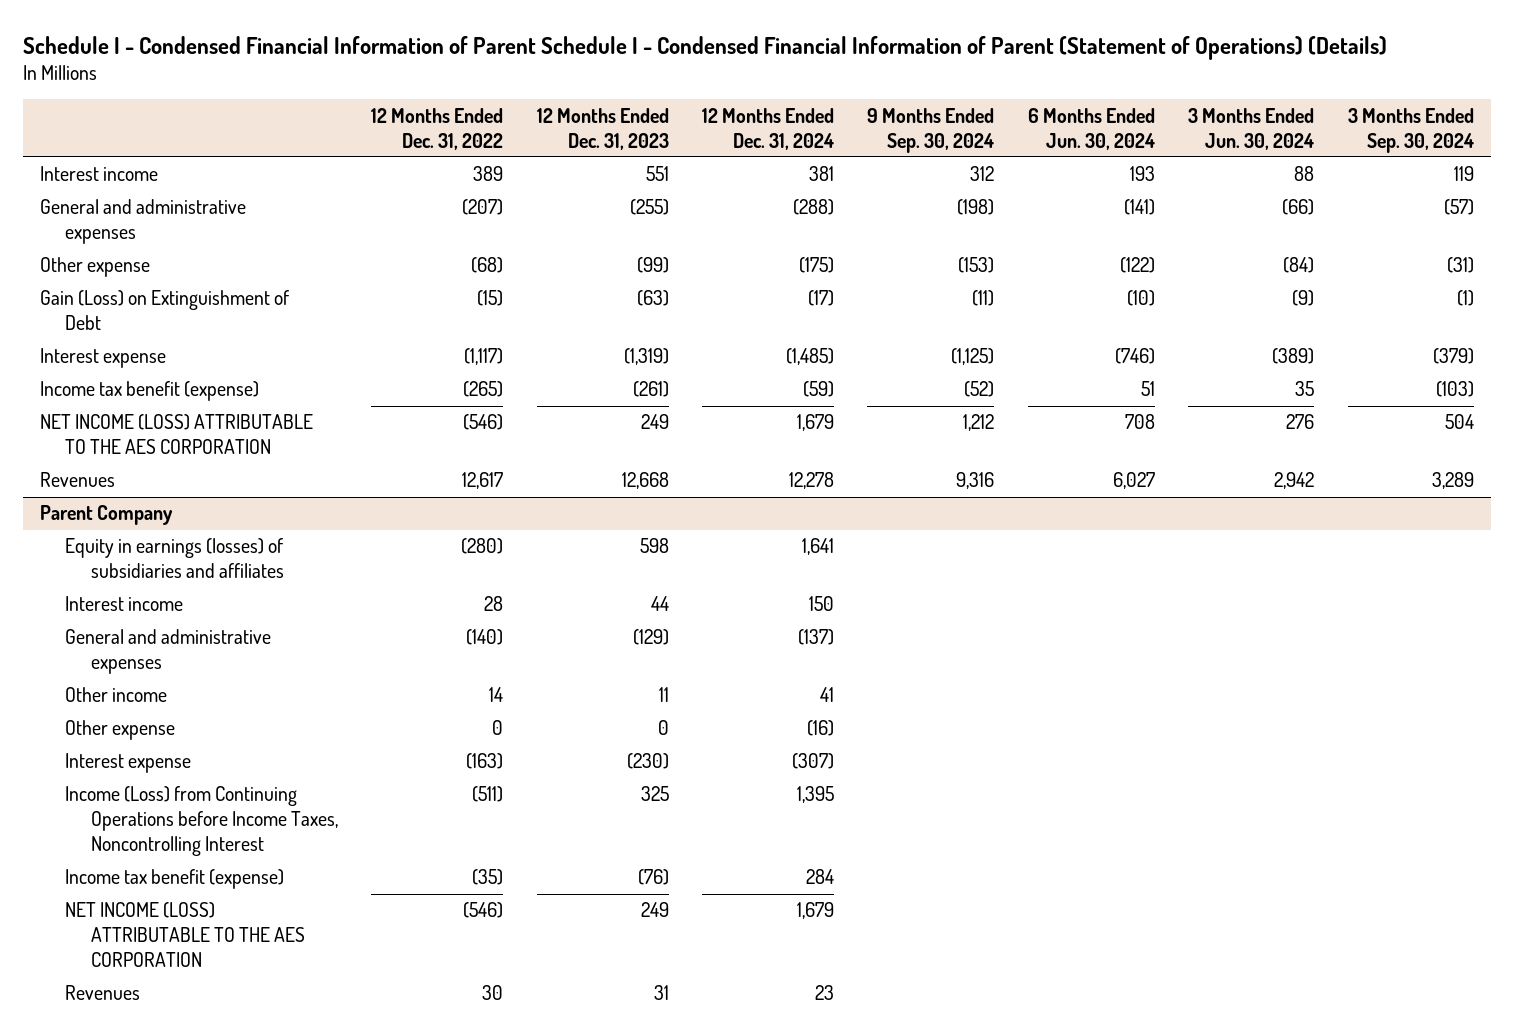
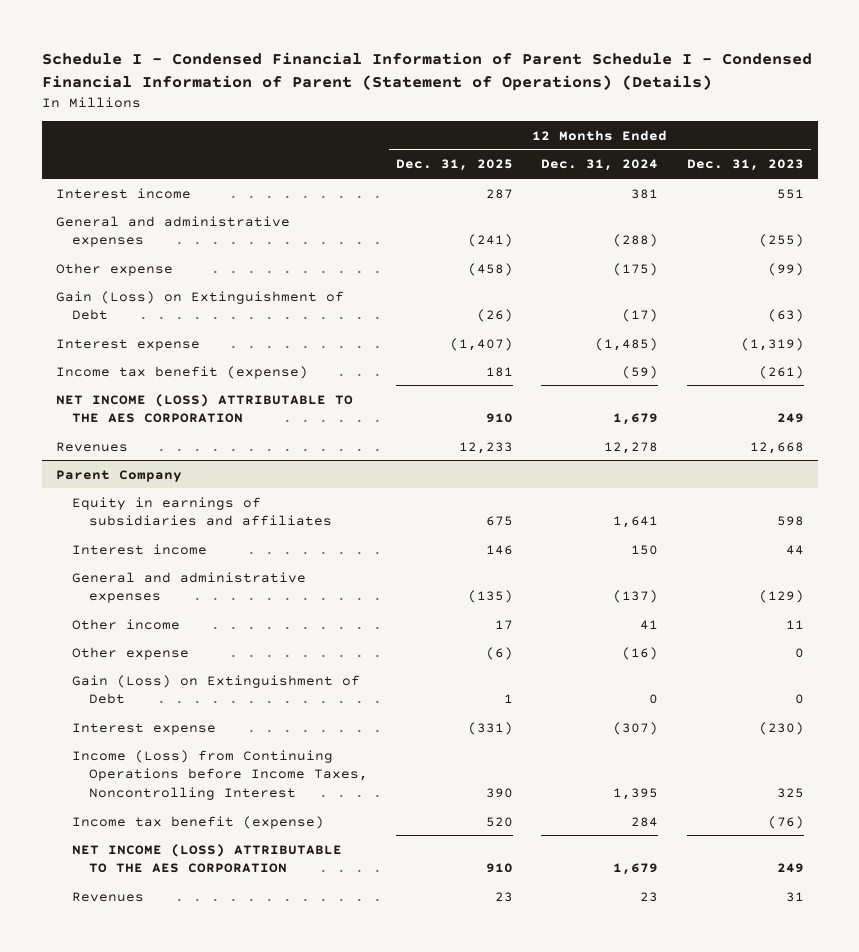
[371,107,504,150] 12 Months Ended Dec. 31, 2022 -> none
[867,107,995,153] 9 Months Ended Sep. 30, 2024 -> none
[1027,107,1155,150] 6 Months Ended Jun. 30, 2024 -> none
[1188,107,1315,150] 3 Months Ended Jun. 30, 2024 -> none
[1347,107,1474,153] 3 Months Ended Sep. 30, 2024 -> none
none -> [396,159,514,172] Dec. 31, 2025
[65,538,284,579] Equity in earnings (losses) of subsidiaries and affiliates -> [72,496,333,527] Equity in earnings of subsidiaries and affiliates
none -> [72,674,361,705] Gain (Loss) on Extinguishment of Debt

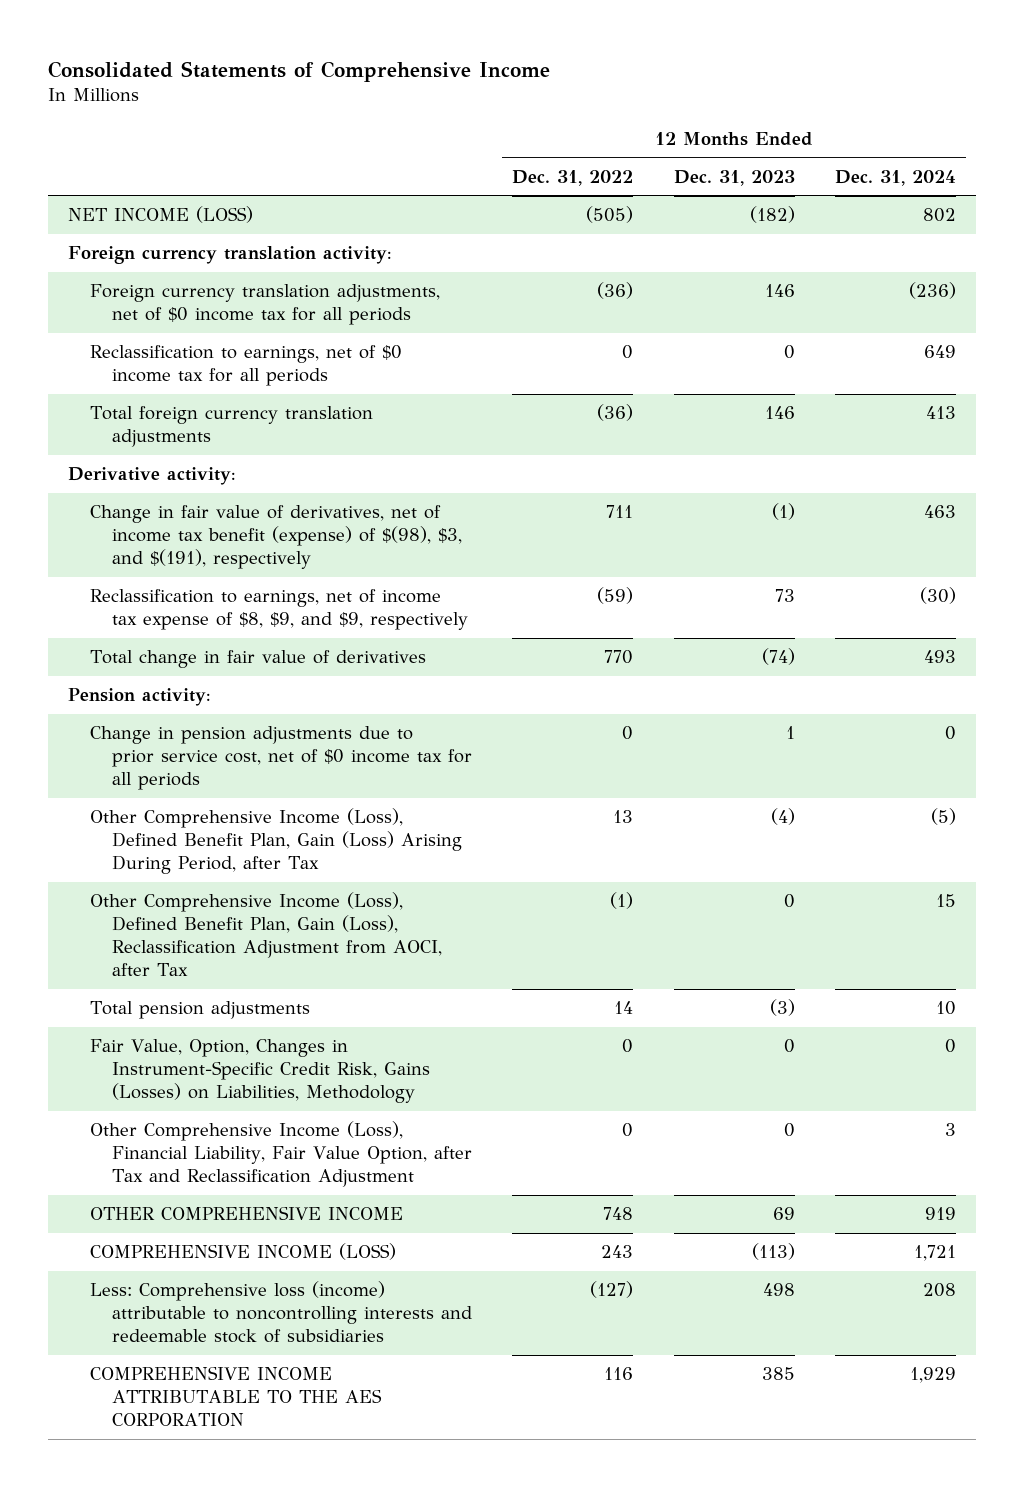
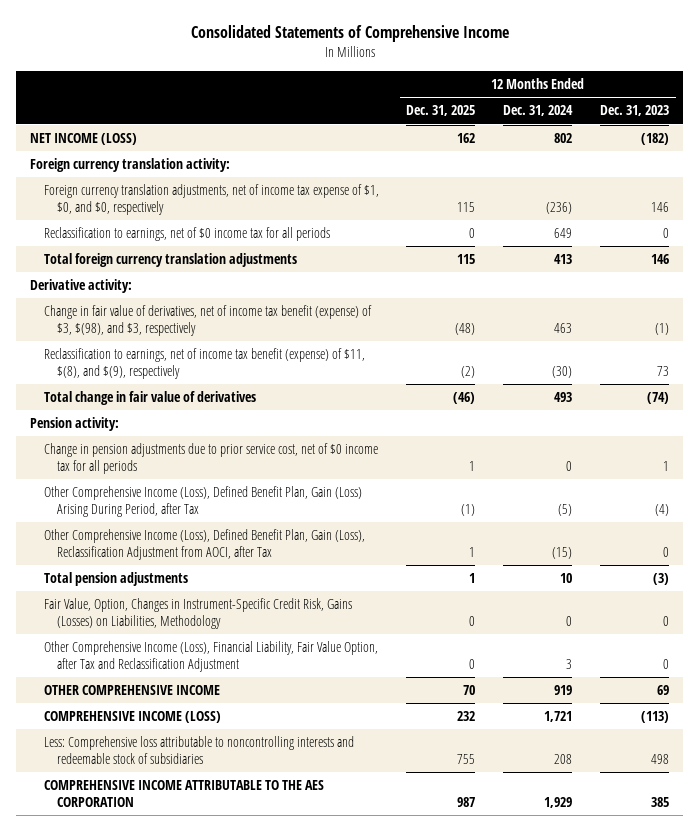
[512,169,634,186] Dec. 31, 2022 -> none
none -> [406,105,476,117] Dec. 31, 2025
[90,284,441,326] Foreign currency translation adjustments, net of $0 income tax for all periods -> [43,184,379,216] Foreign currency translation adjustments, net of income tax expense of $1, $0, and $0, respectively
[90,505,463,570] Change in fair value of derivatives, net of income tax benefit (expense) of $(98), $3, and $(191), respectively -> [43,305,372,337] Change in fair value of derivatives, net of income tax benefit (expense) of $3, $(98), and $3, respectively
[90,589,469,631] Reclassification to earnings, net of income tax expense of $8, $9, and $9, respectively -> [43,348,365,380] Reclassification to earnings, net of income tax benefit (expense) of $11, $(8), and $(9), respectively
[936,894,957,908] 15 -> [552,547,573,560] (15)
[90,1281,473,1344] Less: Comprehensive loss (income) attributable to noncontrolling interests and redeemable stock of subsidiaries -> [43,736,354,765] Less: Comprehensive loss attributable to noncontrolling interests and redeemable stock of subsidiaries

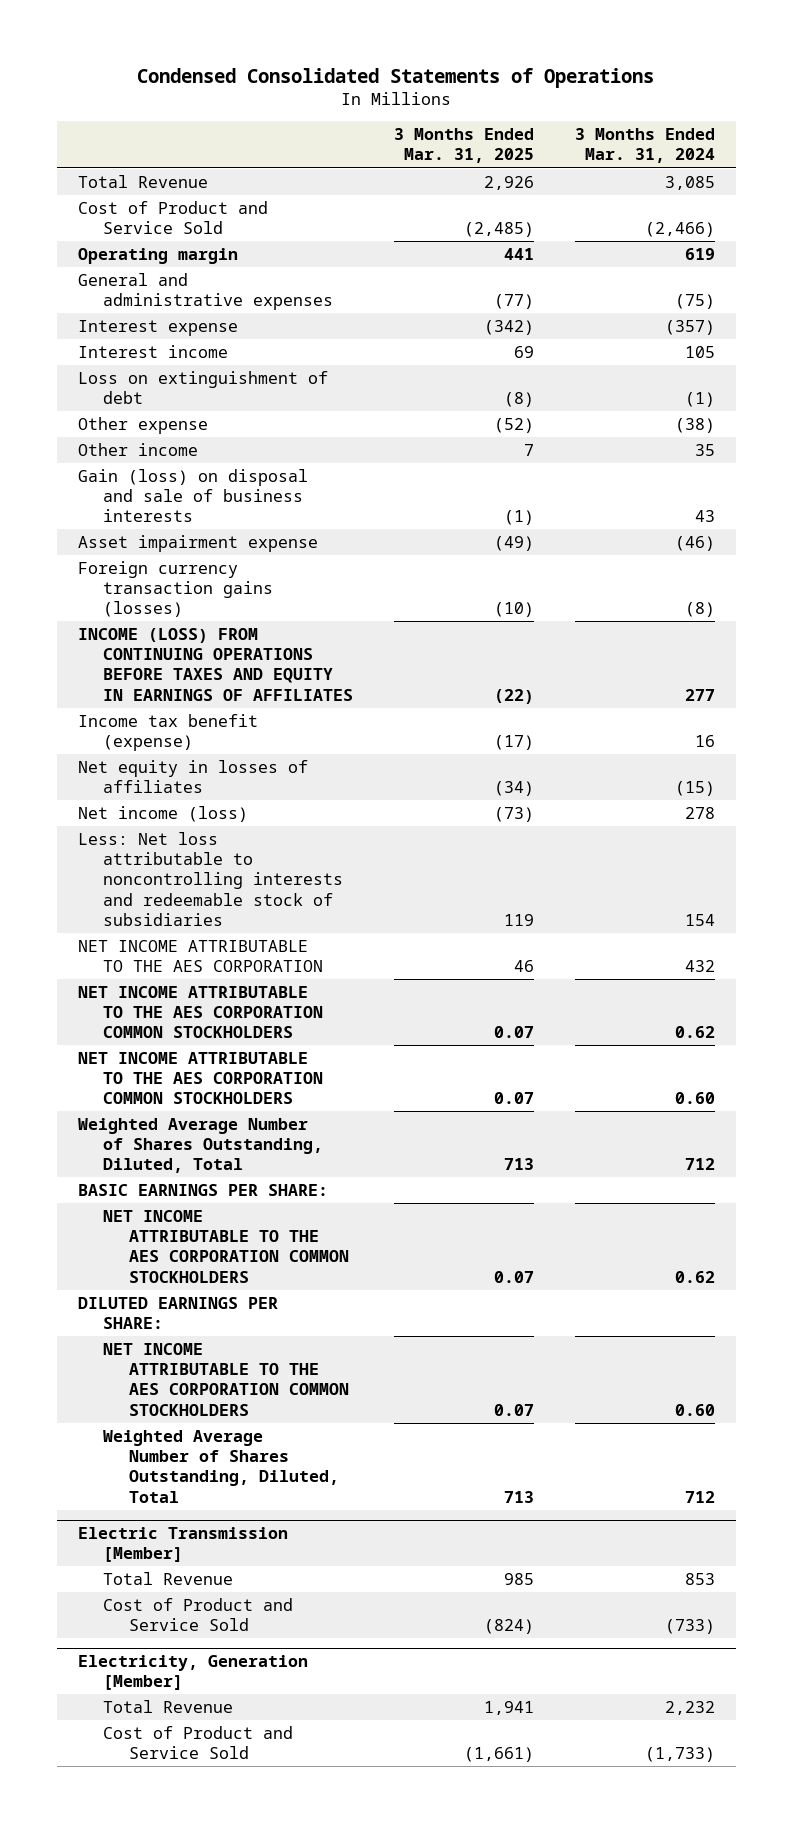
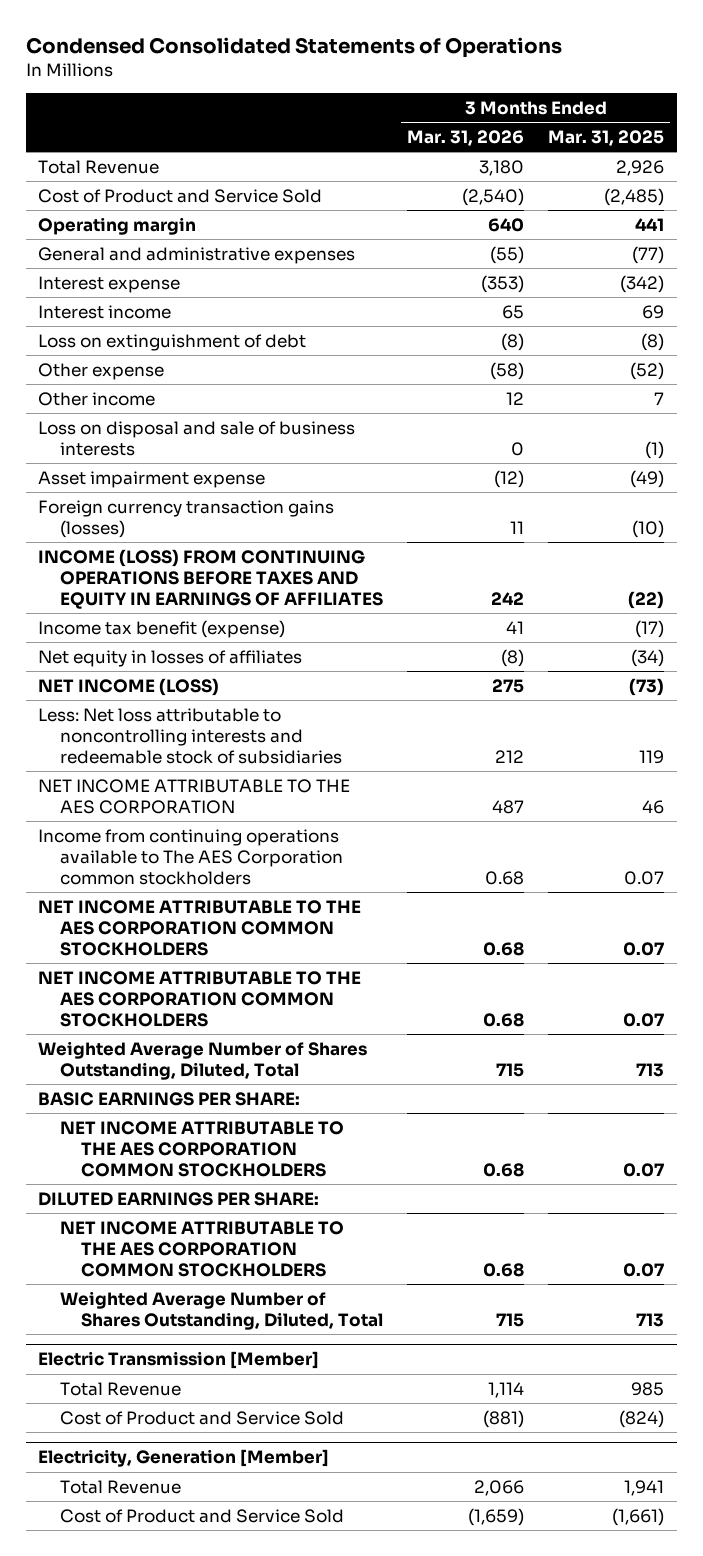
[575,128,716,164] 3 Months Ended Mar. 31, 2024 -> none
none -> [407,130,525,147] Mar. 31, 2026
[77,468,308,523] Gain (loss) on disposal and sale of business interests -> [38,420,356,456] Loss on disposal and sale of business interests
[77,805,248,822] Net income (loss) -> [38,677,220,696] NET INCOME (LOSS)
none -> [38,828,343,885] Income from continuing operations available to The AES Corporation common stockholders

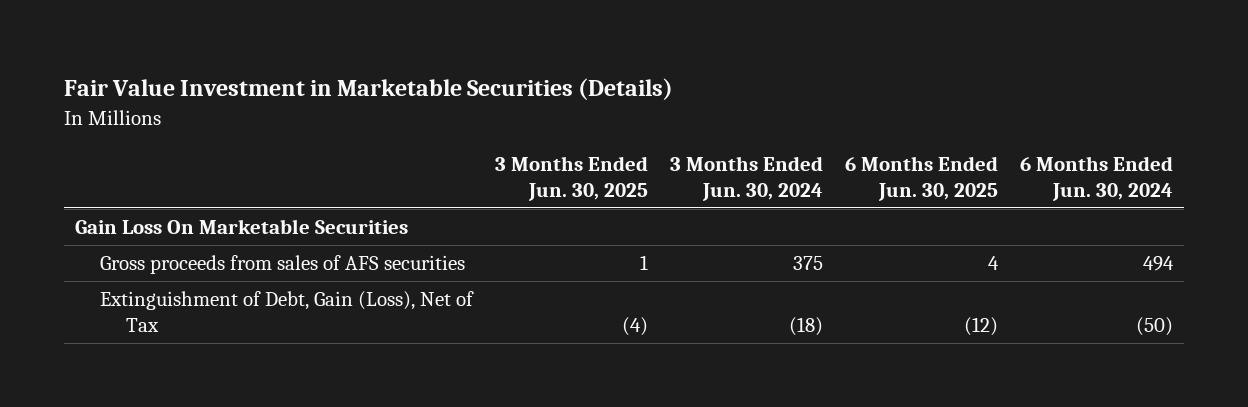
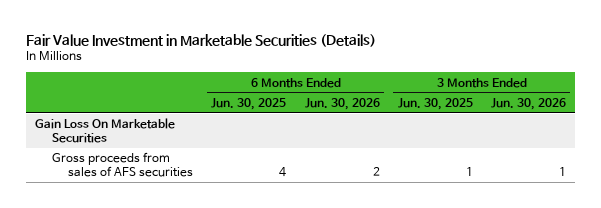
[670,155,824,201] 3 Months Ended Jun. 30, 2024 -> none
[1019,155,1173,201] 6 Months Ended Jun. 30, 2024 -> none
none -> [304,98,380,111] Jun. 30, 2026
none -> [490,98,566,111] Jun. 30, 2026
[100,291,475,333] Extinguishment of Debt, Gain (Loss), Net of Tax -> none

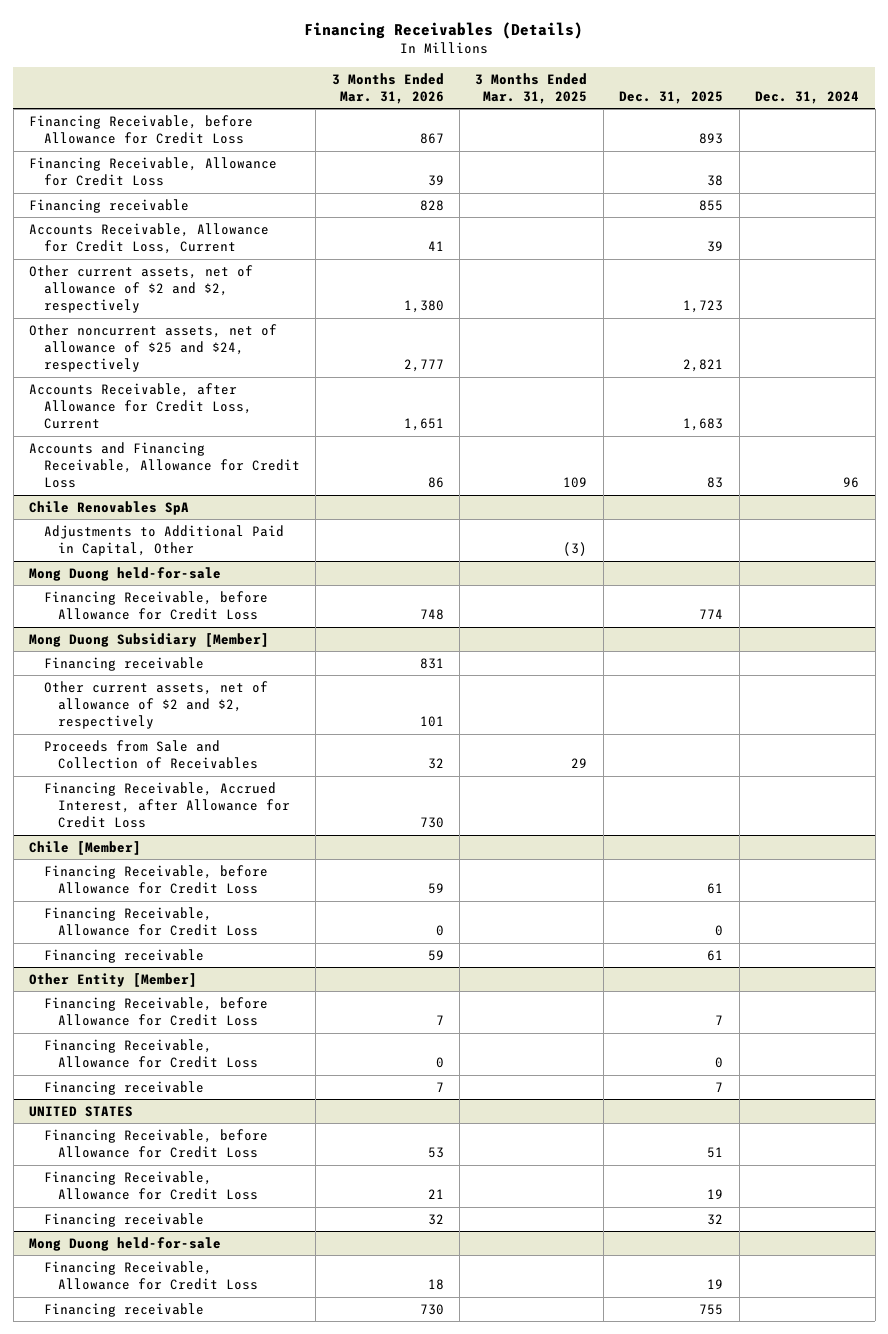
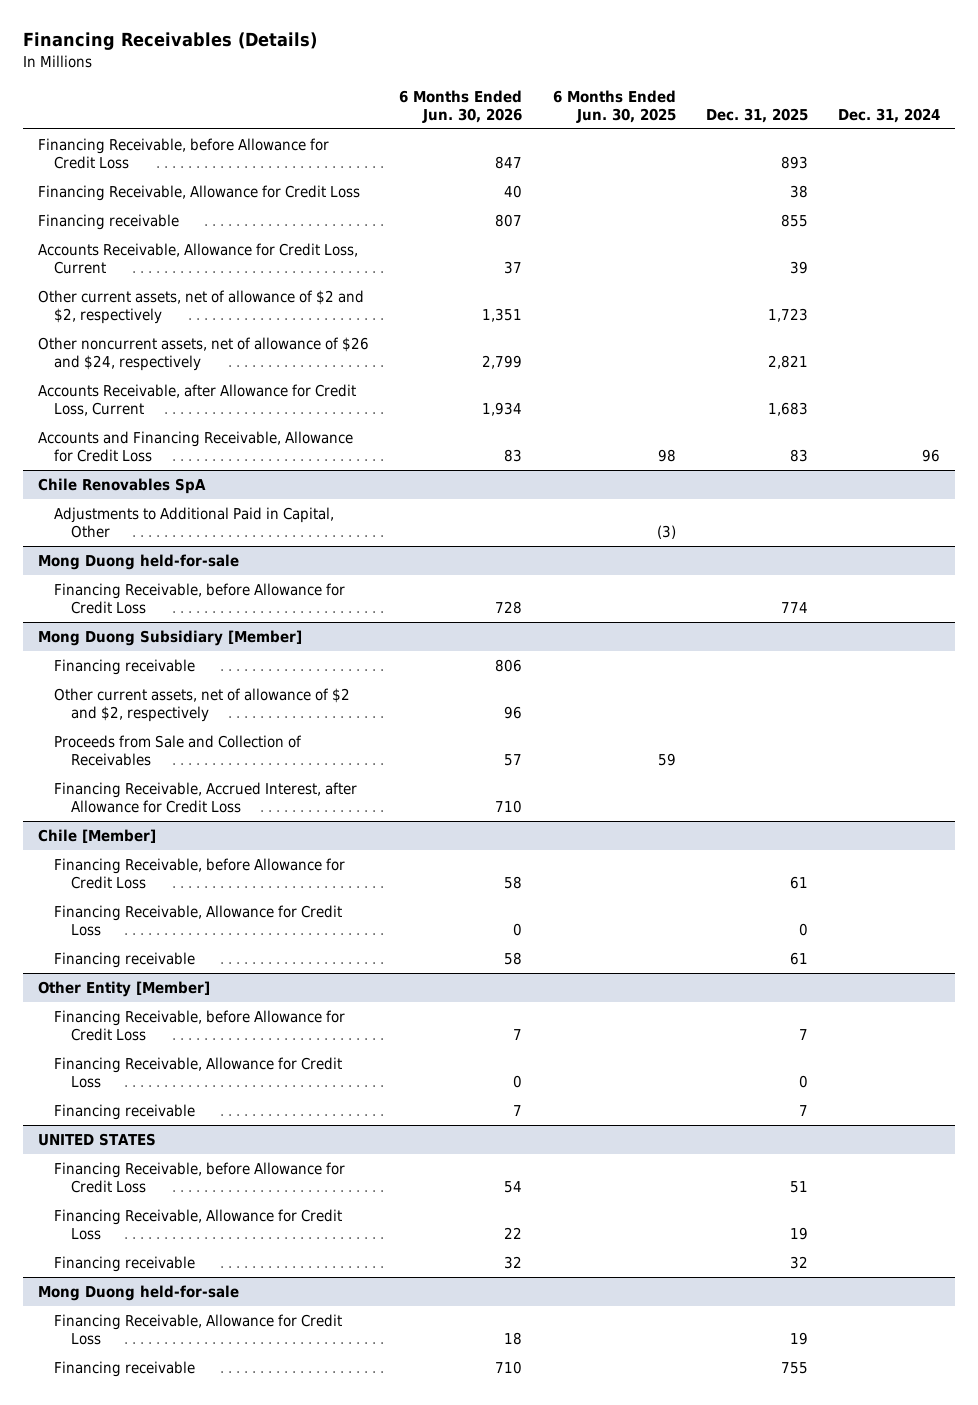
[331,72,444,104] 3 Months Ended Mar. 31, 2026 -> none
[475,72,588,104] 3 Months Ended Mar. 31, 2025 -> none
none -> [399,89,523,123] 6 Months Ended Jun. 30, 2026
none -> [552,89,676,123] 6 Months Ended Jun. 30, 2025
[29,324,278,373] Other noncurrent assets, net of allowance of $25 and $24, respectively -> [38,337,370,372] Other noncurrent assets, net of allowance of $26 and $24, respectively

